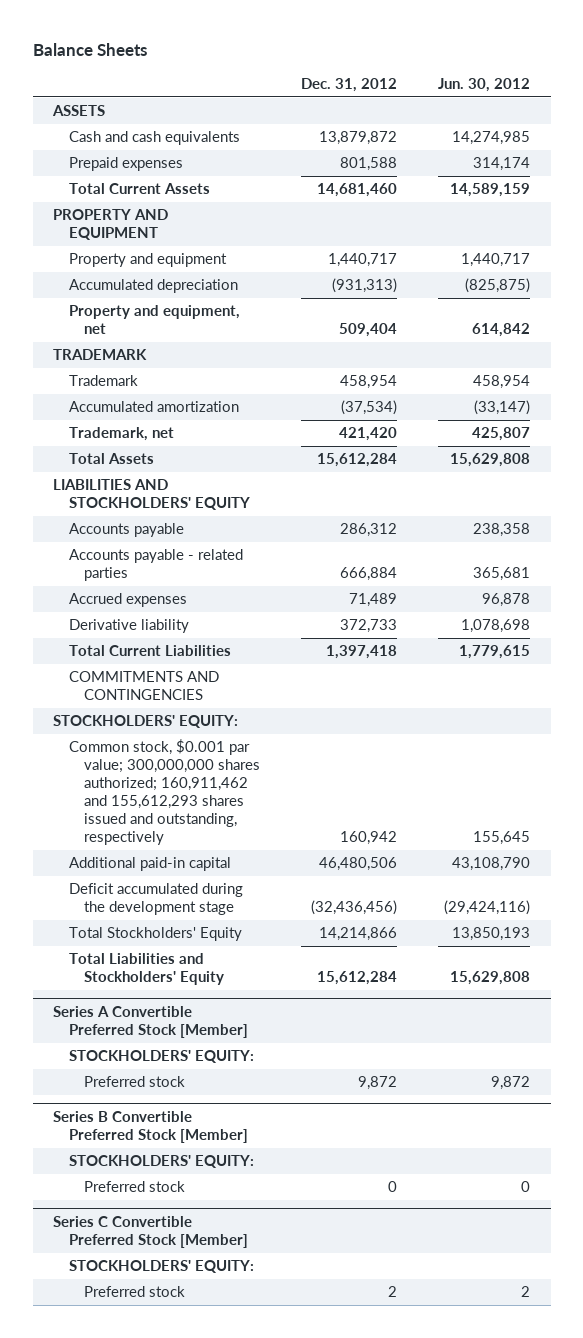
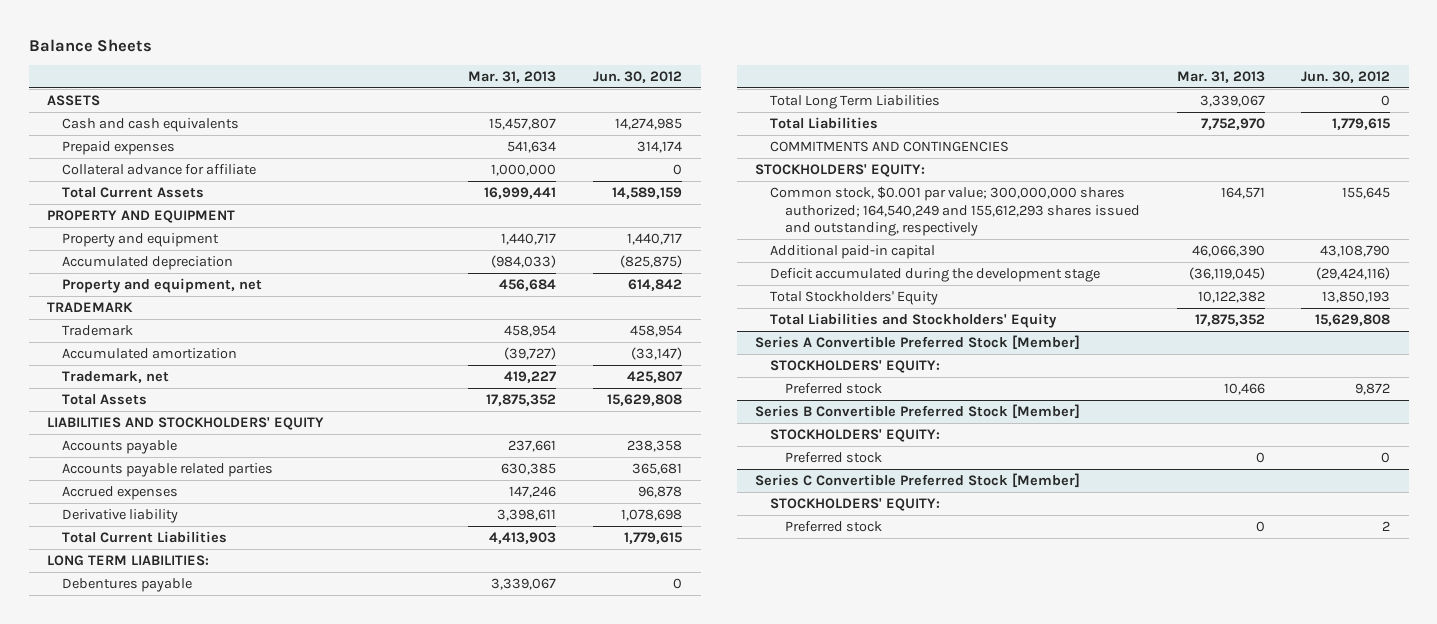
[301,77,398,92] Dec. 31, 2012 -> none
none -> [468,71,557,84] Mar. 31, 2013
none -> [61,163,256,175] Collateral advance for affiliate
[68,549,243,582] Accounts payable - related parties -> [61,462,273,477] Accounts payable related parties
none -> [46,554,209,566] LONG TERM LIABILITIES:
none -> [61,577,192,592] Debentures payable
none -> [769,94,940,109] Total Long Term Liabilities
none -> [769,116,878,129] Total Liabilities
[68,739,261,846] Common stock, $0.001 par value; 300,000,000 shares authorized; 160,911,462 and 155,612,293 shares issued and outstanding, respectively -> [769,185,1140,237] Common stock, $0.001 par value; 300,000,000 shares authorized; 164,540,249 and 155,612,293 shares issued and outstanding, respectively

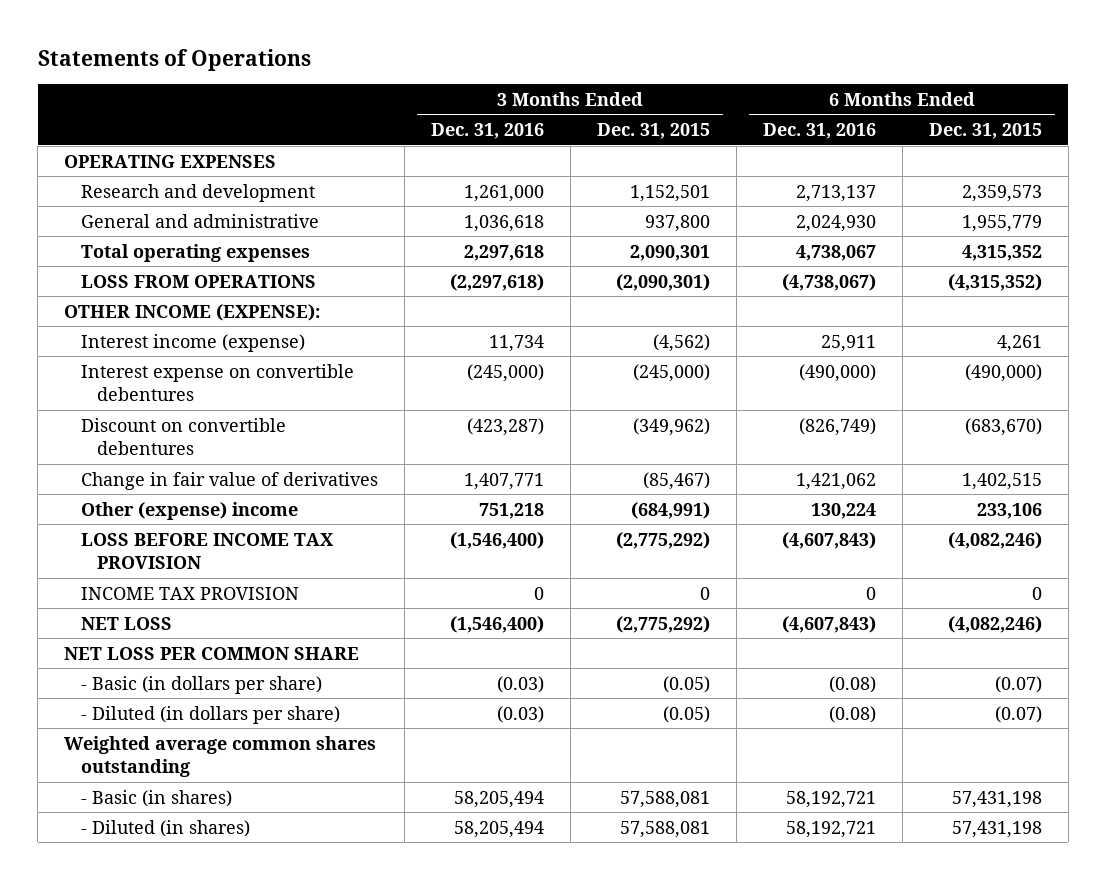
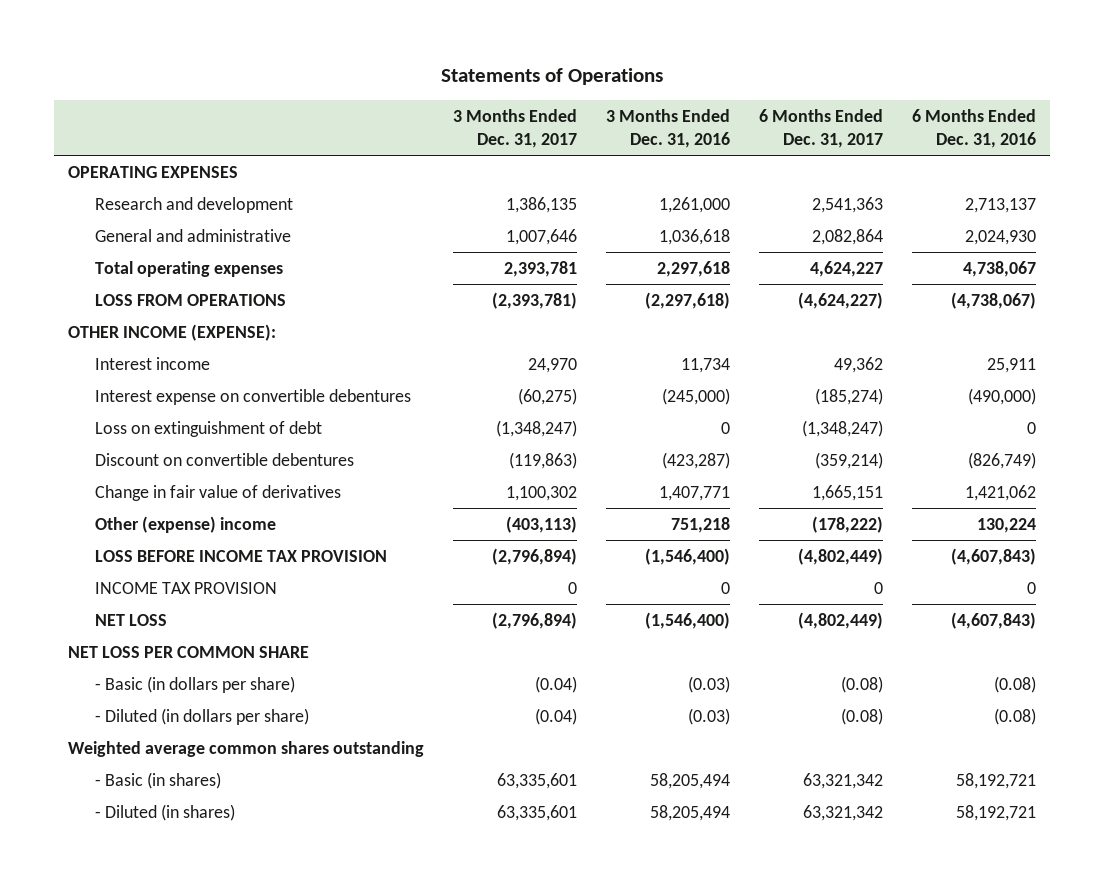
[596,123,710,140] Dec. 31, 2015 -> none
[928,123,1042,140] Dec. 31, 2015 -> none
none -> [453,109,578,149] 3 Months Ended Dec. 31, 2017
none -> [759,109,884,149] 6 Months Ended Dec. 31, 2017
[80,333,305,352] Interest income (expense) -> [94,356,210,370] Interest income
none -> [94,420,322,437] Loss on extinguishment of debt

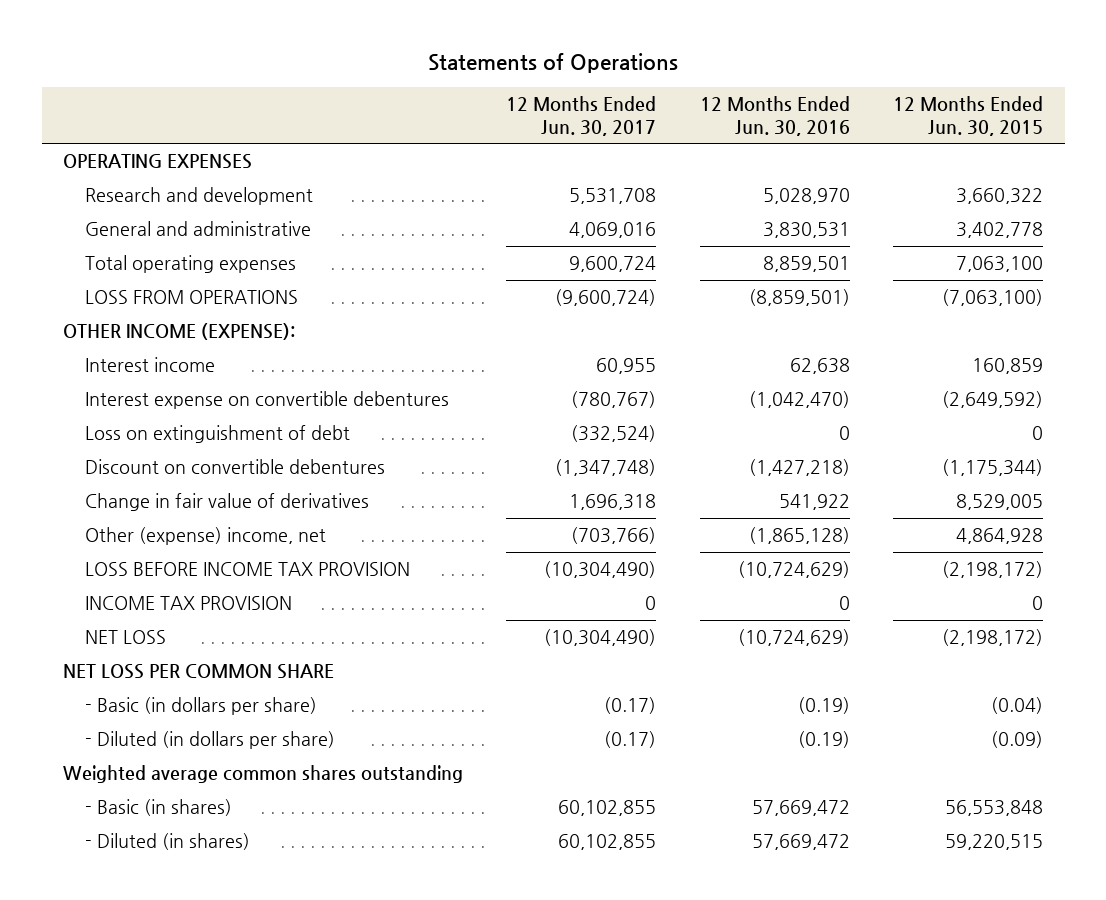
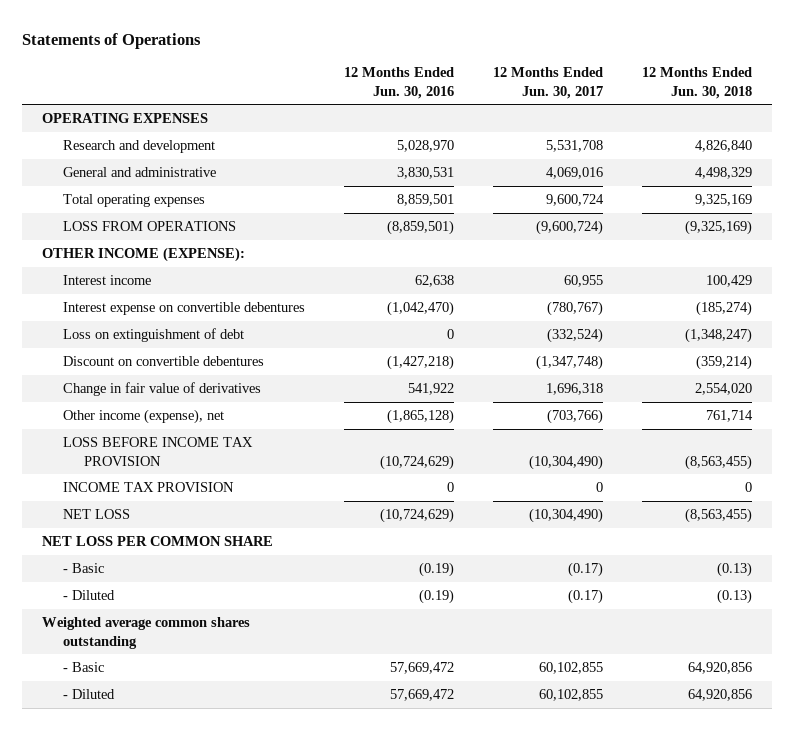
[892,96,1043,136] 12 Months Ended Jun. 30, 2015 -> none
none -> [642,67,753,99] 12 Months Ended Jun. 30, 2018
[85,527,327,546] Other (expense) income, net -> [62,409,224,425] Other income (expense), net
[85,697,318,716] - Basic (in dollars per share) -> [62,563,104,574] - Basic
[85,731,336,750] - Diluted (in dollars per share) -> [62,590,115,601] - Diluted
[85,799,233,817] - Basic (in shares) -> [62,662,104,673] - Basic
[85,833,251,851] - Diluted (in shares) -> [62,689,115,700] - Diluted

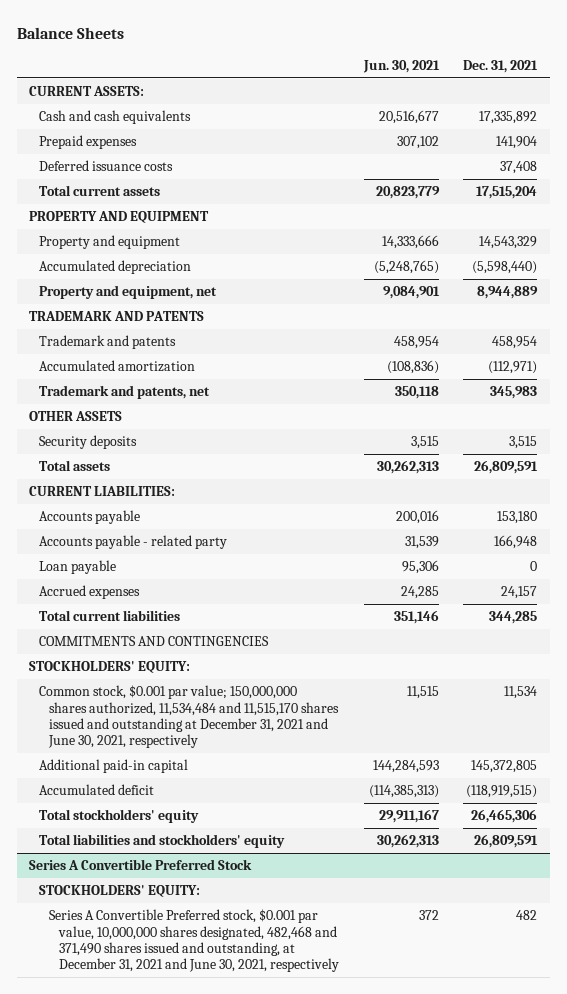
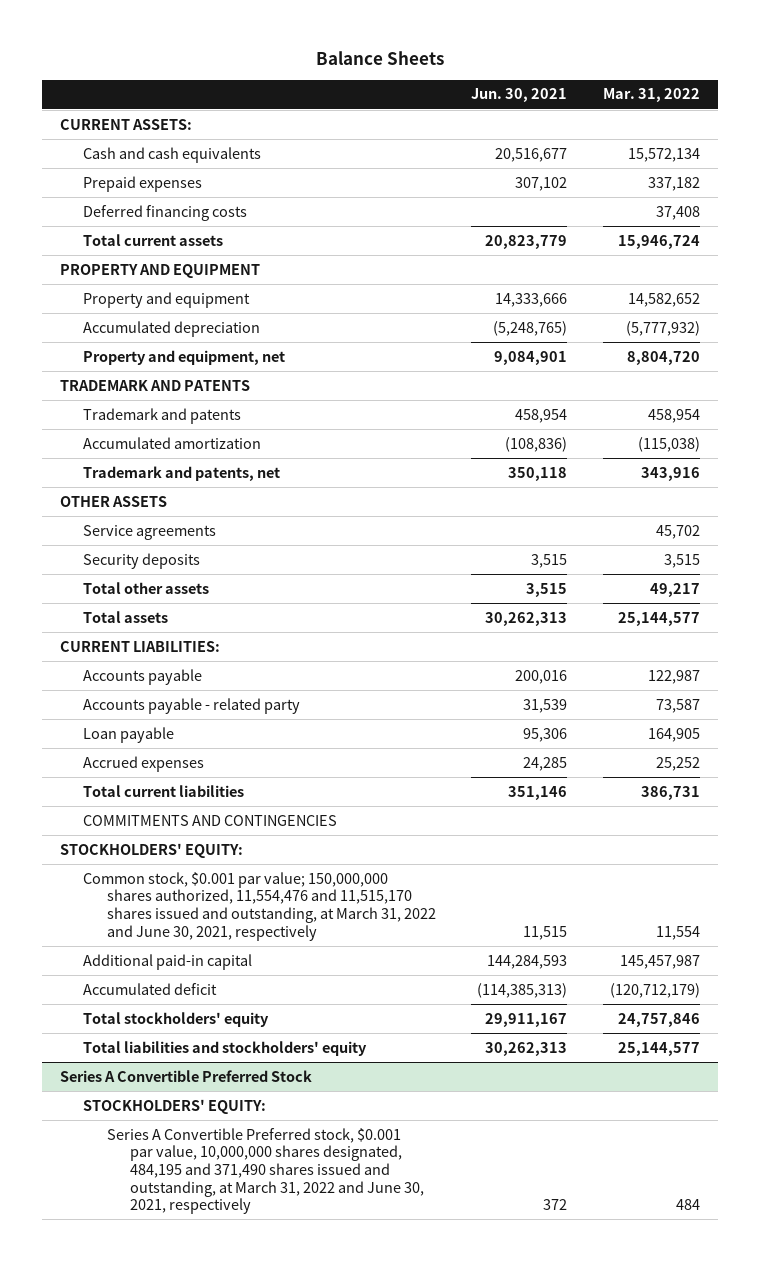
[463,59,539,73] Dec. 31, 2021 -> none
none -> [602,88,700,103] Mar. 31, 2022
[39,160,174,172] Deferred issuance costs -> [83,204,248,221] Deferred financing costs
none -> [83,524,217,540] Service agreements
none -> [83,581,210,594] Total other assets
[39,685,340,748] Common stock, $0.001 par value; 150,000,000 shares authorized, 11,534,484 and 11,515,170 shares issued and outstanding at December 31, 2021 and June 30, 2021, respectively -> [83,871,436,941] Common stock, $0.001 par value; 150,000,000 shares authorized, 11,554,476 and 11,515,170 shares issued and outstanding, at March 31, 2022 and June 30, 2021, respectively
[49,909,340,972] Series A Convertible Preferred stock, $0.001 par value, 10,000,000 shares designated, 482,468 and 371,490 shares issued and outstanding, at December 31, 2021 and June 30, 2021, respectively -> [106,1127,425,1215] Series A Convertible Preferred stock, $0.001 par value, 10,000,000 shares designated, 484,195 and 371,490 shares issued and outstanding, at March 31, 2022 and June 30, 2021, respectively

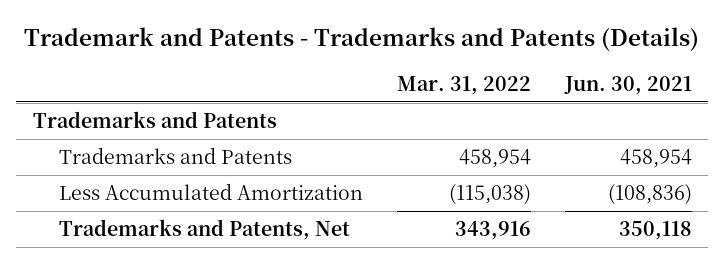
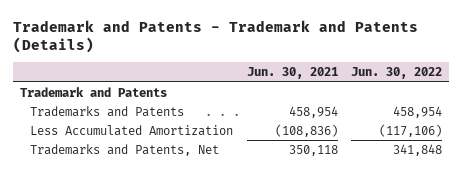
[24,27,700,52] Trademark and Patents - Trademarks and Patents (Details) -> [13,19,419,54] Trademark and Patents - Trademark and Patents (Details)
[396,76,531,96] Mar. 31, 2022 -> none
none -> [350,67,442,80] Jun. 30, 2022
[32,111,277,129] Trademarks and Patents -> [19,86,167,97] Trademark and Patents

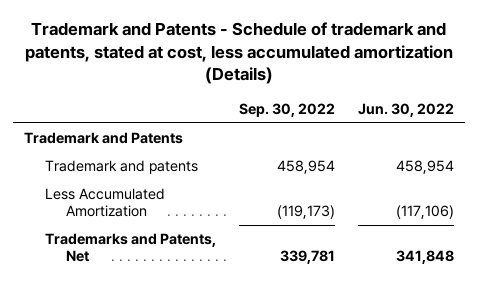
[13,19,419,54] Trademark and Patents - Trademark and Patents (Details) -> [24,22,453,85] Trademark and Patents - Schedule of trademark and patents, stated at cost, less accumulated amortization (Details)
[246,67,338,80] Jun. 30, 2021 -> none
none -> [238,102,335,117] Sep. 30, 2022
[30,105,185,117] Trademarks and Patents -> [44,159,198,174] Trademark and patents

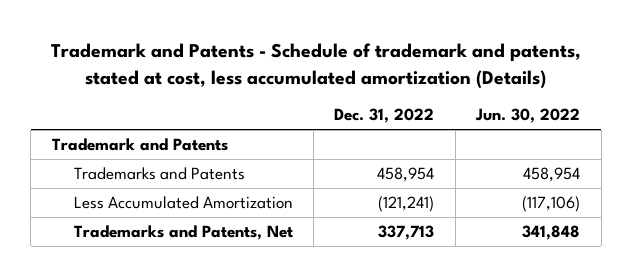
[238,102,335,117] Sep. 30, 2022 -> none
none -> [334,108,435,124] Dec. 31, 2022
[44,159,198,174] Trademark and patents -> [73,166,245,180] Trademarks and Patents

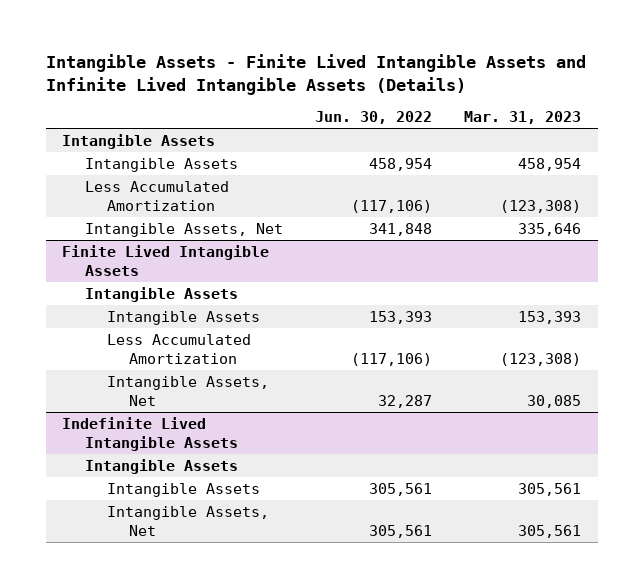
[51,43,582,89] Trademark and Patents - Schedule of trademark and patents, stated at cost, less accumulated amortization (Details) -> [46,54,587,95] Intangible Assets - Finite Lived Intangible Assets and Infinite Lived Intangible Assets (Details)
[334,108,435,124] Dec. 31, 2022 -> none
none -> [464,110,582,124] Mar. 31, 2023
[51,137,228,151] Trademark and Patents -> none
none -> [62,133,216,149] Intangible Assets
[73,166,245,180] Trademarks and Patents -> [84,157,238,172] Intangible Assets
[73,224,293,240] Trademarks and Patents, Net -> [84,222,283,237] Intangible Assets, Net
none -> [62,244,270,276] Finite Lived Intangible Assets
none -> [84,286,238,302] Intangible Assets
none -> [106,310,260,325] Intangible Assets
none -> [106,333,251,364] Less Accumulated Amortization
none -> [106,375,269,406] Intangible Assets, Net
none -> [62,416,238,451] Indefinite Lived Intangible Assets
none -> [84,458,238,474] Intangible Assets
none -> [106,482,260,497] Intangible Assets
none -> [106,505,269,536] Intangible Assets, Net

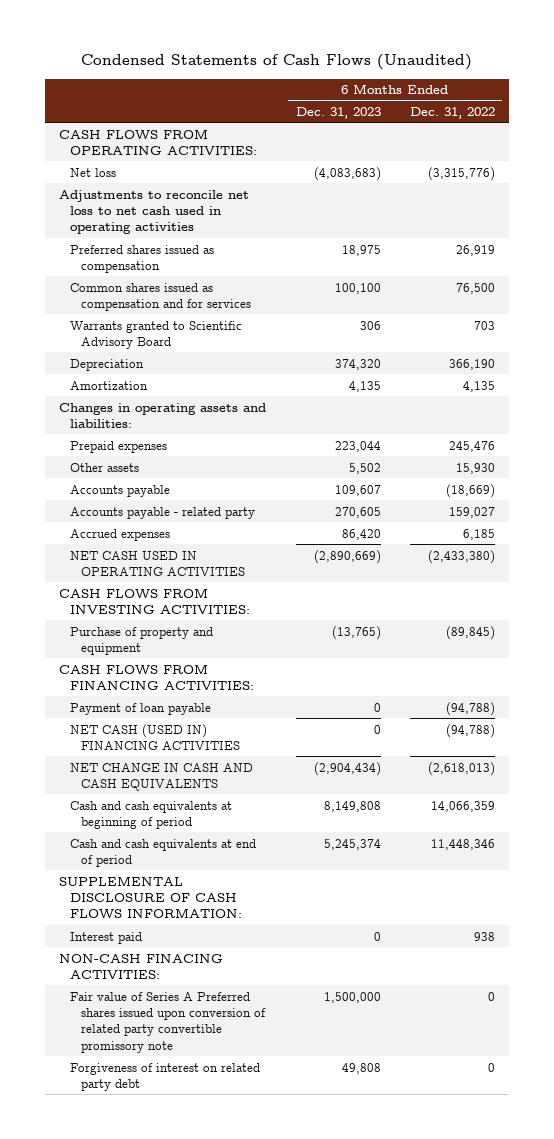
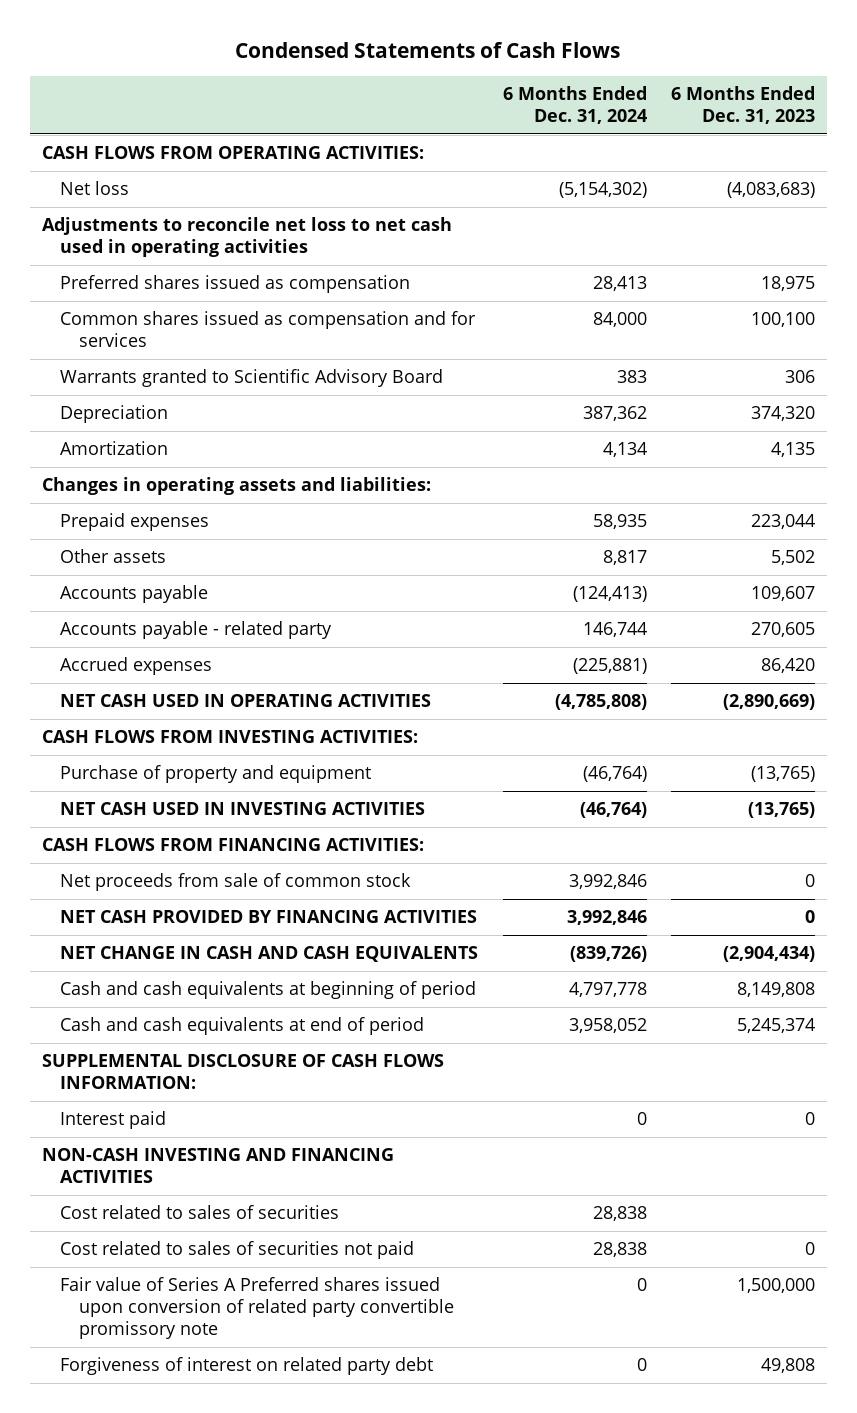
[81,54,473,71] Condensed Statements of Cash Flows (Unaudited) -> [235,41,621,58] Condensed Statements of Cash Flows
[409,106,495,119] Dec. 31, 2022 -> none
none -> [502,86,647,125] 6 Months Ended Dec. 31, 2024
none -> [60,802,426,816] NET CASH USED IN INVESTING ACTIVITIES
[70,702,212,715] Payment of loan payable -> none
none -> [60,873,412,892] Net proceeds from sale of common stock
[70,723,240,750] NET CASH (USED IN) FINANCING ACTIVITIES -> [60,910,478,924] NET CASH PROVIDED BY FINANCING ACTIVITIES
[59,953,224,979] NON-CASH FINACING ACTIVITIES: -> [41,1148,394,1184] NON-CASH INVESTING AND FINANCING ACTIVITIES
none -> [60,1205,340,1220] Cost related to sales of securities
none -> [60,1241,415,1260] Cost related to sales of securities not paid

